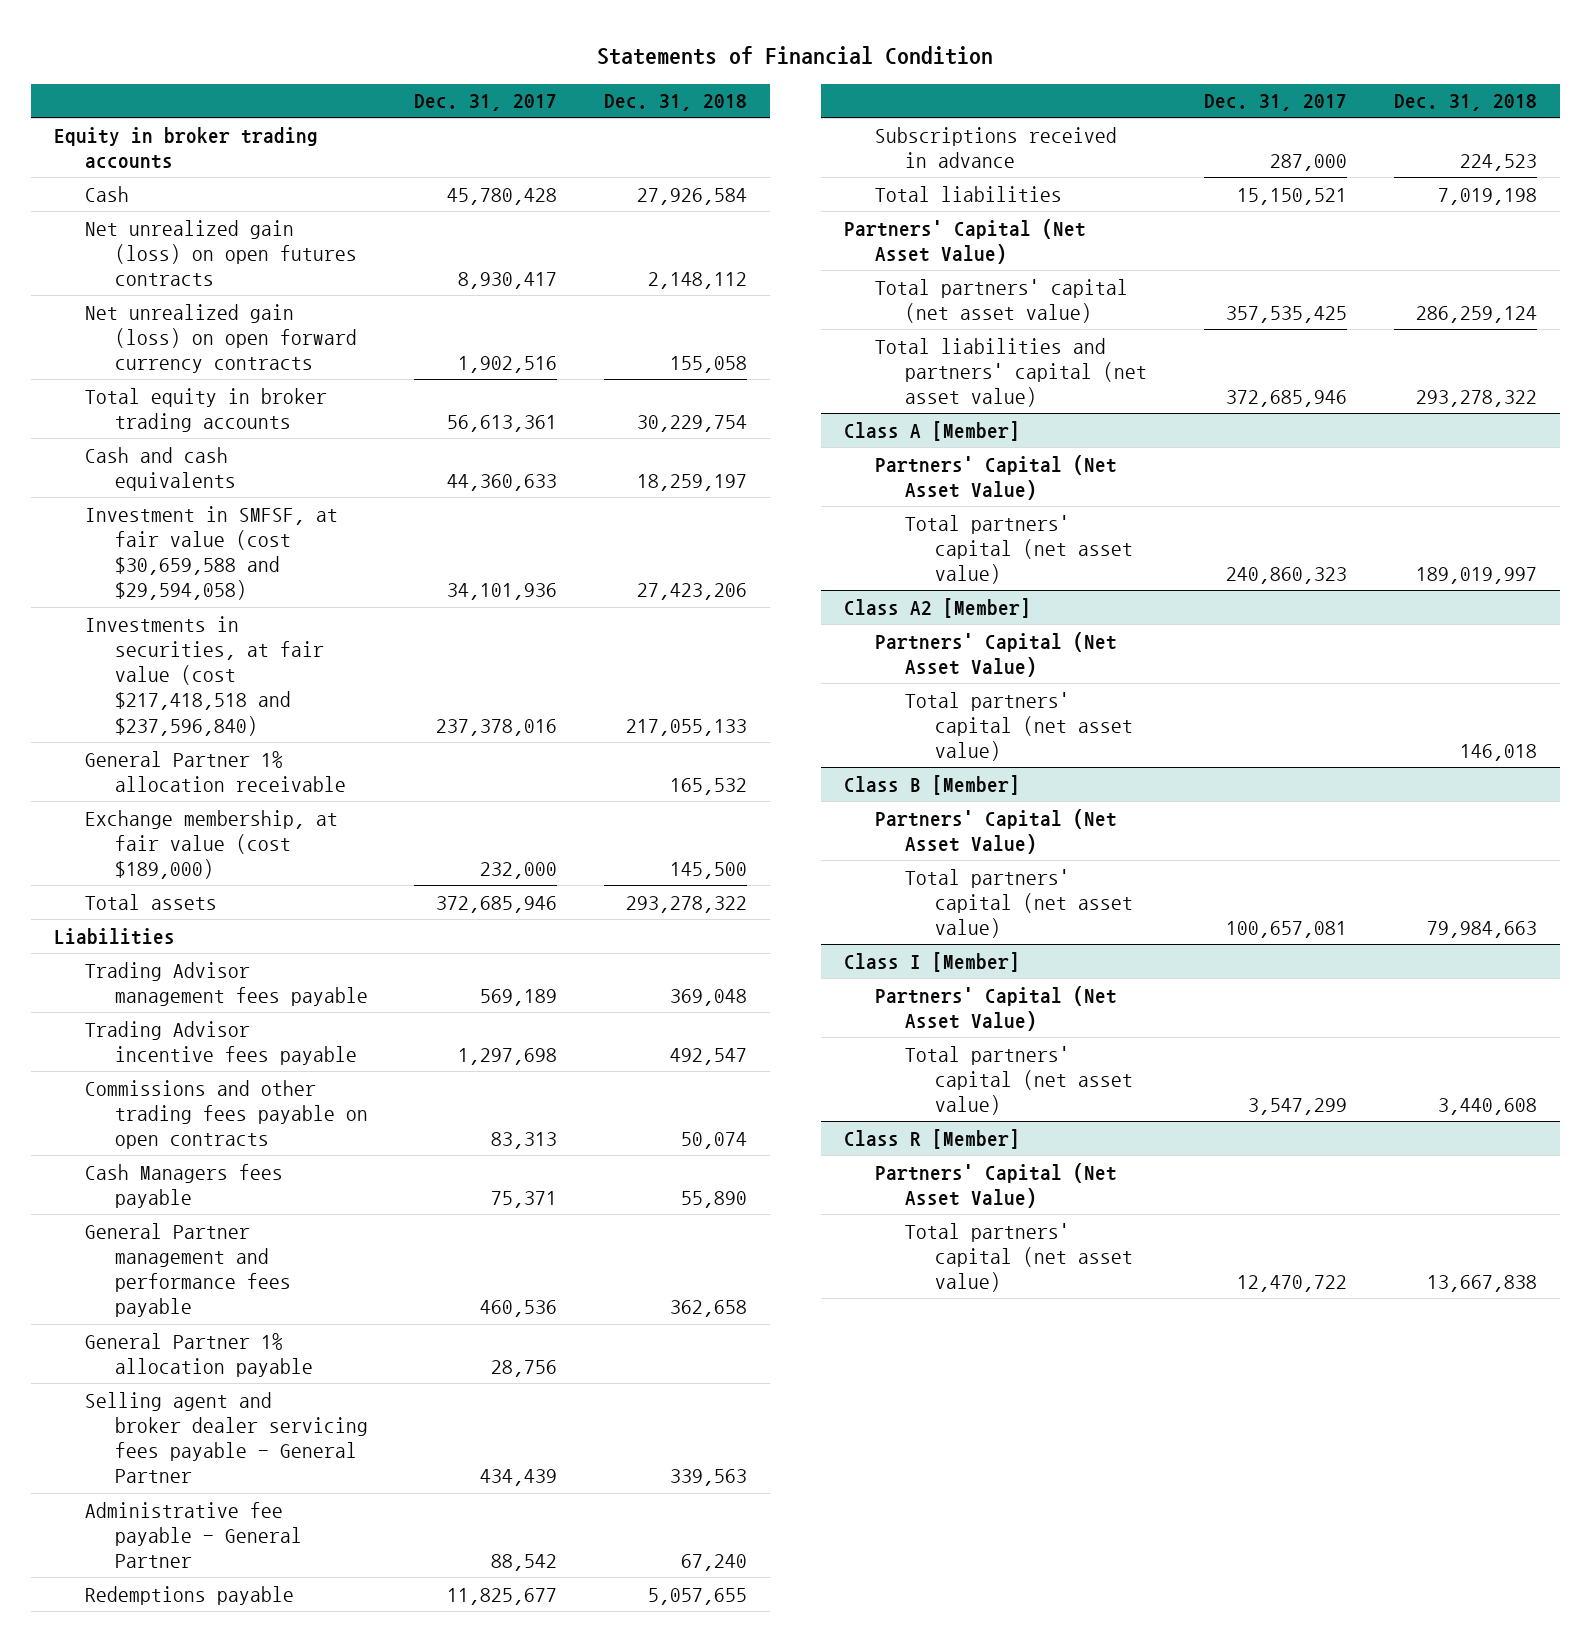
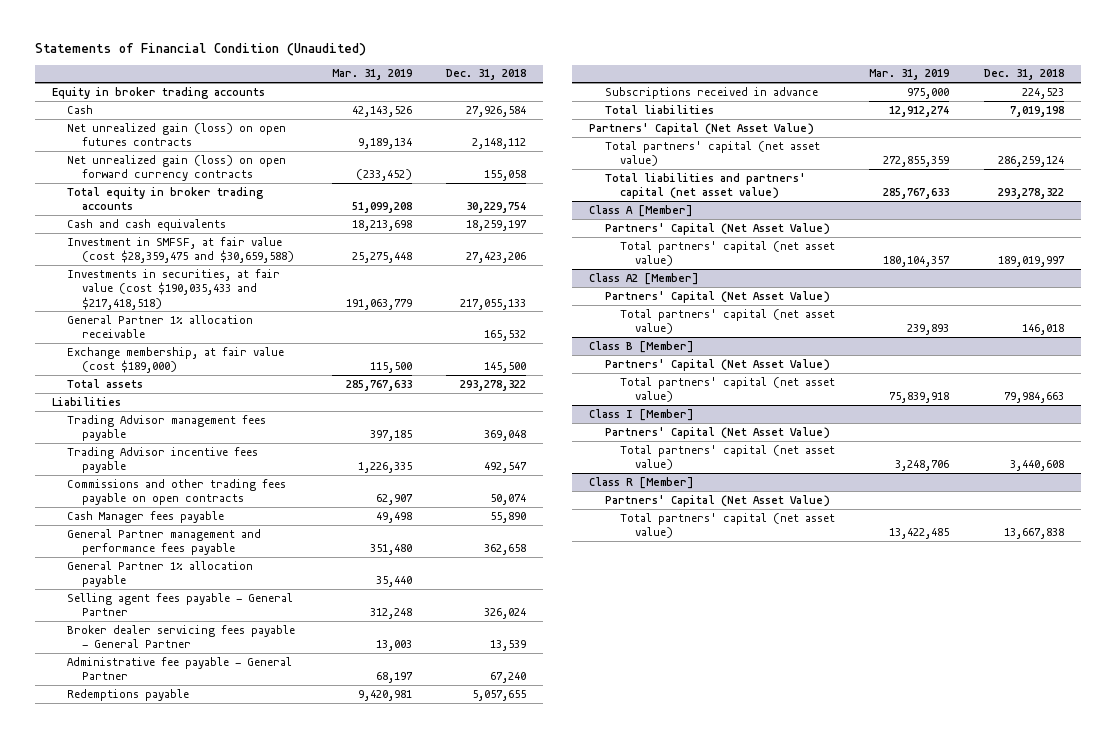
[597,46,994,66] Statements of Financial Condition -> [34,42,366,56] Statements of Financial Condition (Unaudited)
[414,94,558,112] Dec. 31, 2017 -> none
none -> [331,69,412,81] Mar. 31, 2019
[84,505,338,601] Investment in SMFSF, at fair value (cost $30,659,588 and $29,594,058) -> [67,236,295,264] Investment in SMFSF, at fair value (cost $28,359,475 and $30,659,588)
[84,615,324,736] Investments in securities, at fair value (cost $217,418,518 and $237,596,840) -> [67,268,281,310] Investments in securities, at fair value (cost $190,035,433 and $217,418,518)
[84,1163,283,1208] Cash Managers fees payable -> [67,510,225,523] Cash Manager fees payable
none -> [67,592,294,617] Selling agent fees payable - General Partner
[84,1391,368,1484] Selling agent and broker dealer servicing fees payable - General Partner -> [67,624,296,649] Broker dealer servicing fees payable - General Partner
[669,1469,747,1487] 339,563 -> [489,640,526,652] 13,539

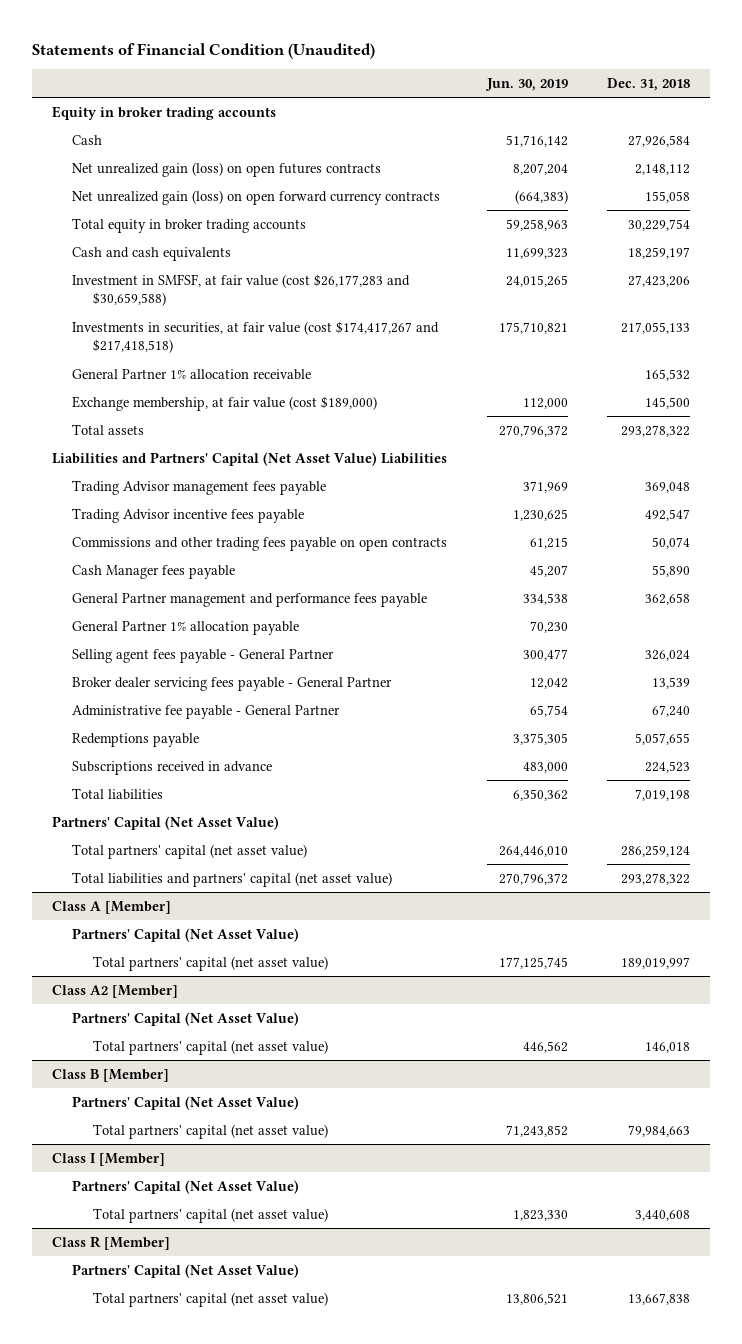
[331,69,412,81] Mar. 31, 2019 -> none
none -> [484,77,568,91] Jun. 30, 2019
[67,236,295,264] Investment in SMFSF, at fair value (cost $28,359,475 and $30,659,588) -> [72,273,411,307] Investment in SMFSF, at fair value (cost $26,177,283 and $30,659,588)
[67,268,281,310] Investments in securities, at fair value (cost $190,035,433 and $217,418,518) -> [72,320,440,354] Investments in securities, at fair value (cost $174,417,267 and $217,418,518)
[51,396,121,406] Liabilities -> none
none -> [51,451,447,466] Liabilities and Partners' Capital (Net Asset Value) Liabilities

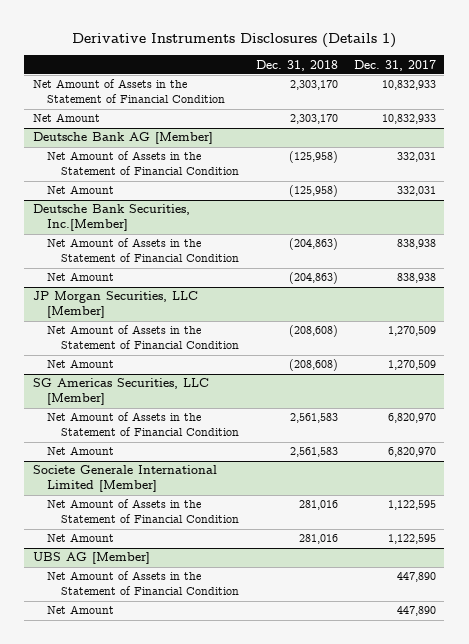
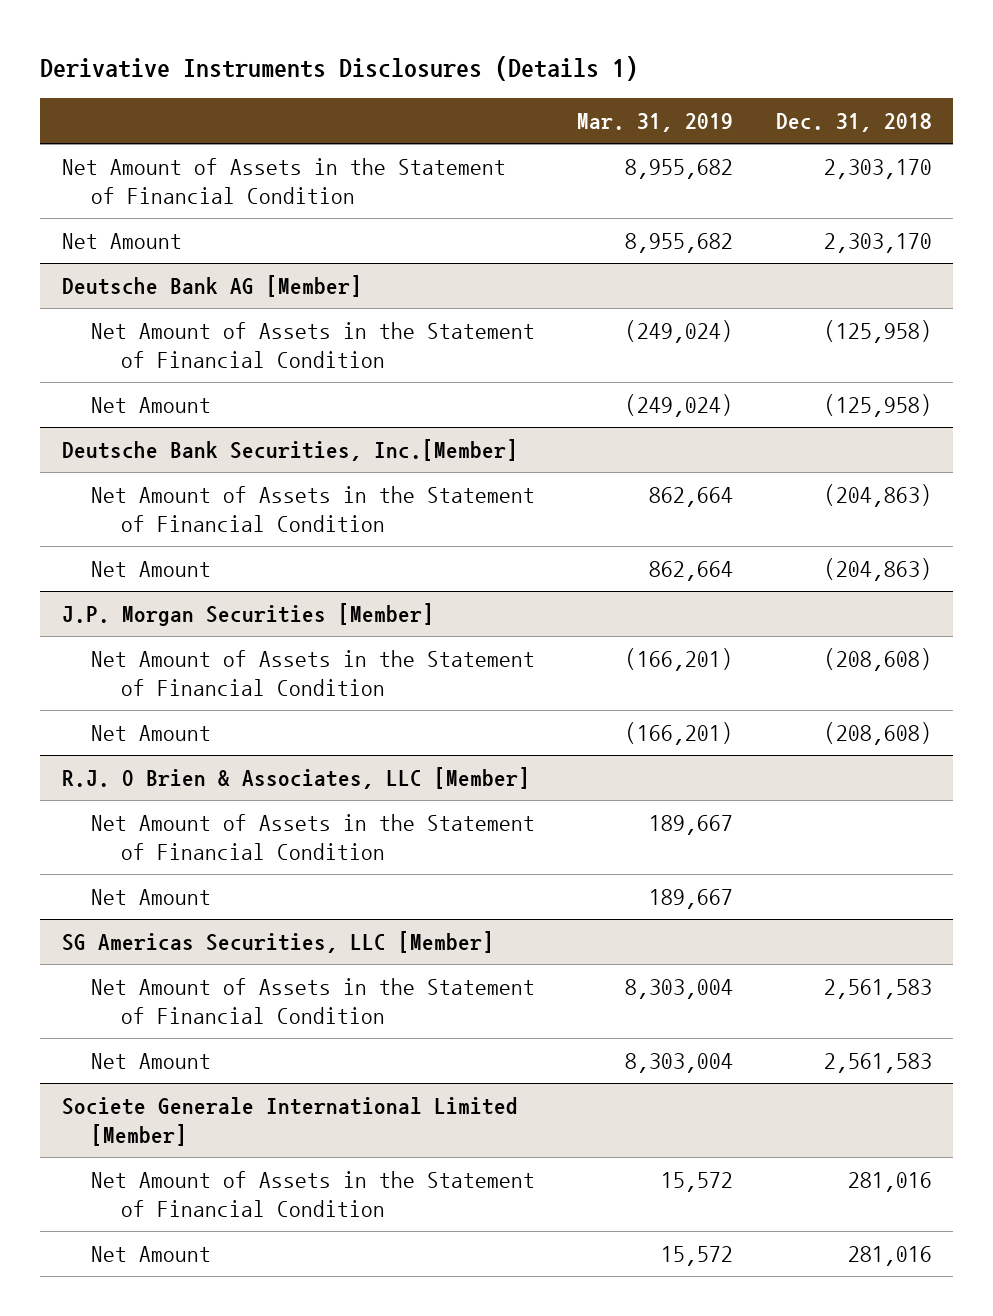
[354,59,437,71] Dec. 31, 2017 -> none
none -> [577,113,734,133] Mar. 31, 2019
[32,291,198,319] JP Morgan Securities, LLC [Member] -> [61,602,434,626] J.P. Morgan Securities [Member]
none -> [61,766,530,789] R.J. O Brien & Associates, LLC [Member]
none -> [91,813,536,861] Net Amount of Assets in the Statement of Financial Condition
none -> [91,888,212,905] Net Amount
[32,552,150,565] UBS AG [Member] -> none
[46,571,240,596] Net Amount of Assets in the Statement of Financial Condition -> none
[46,605,114,615] Net Amount -> none

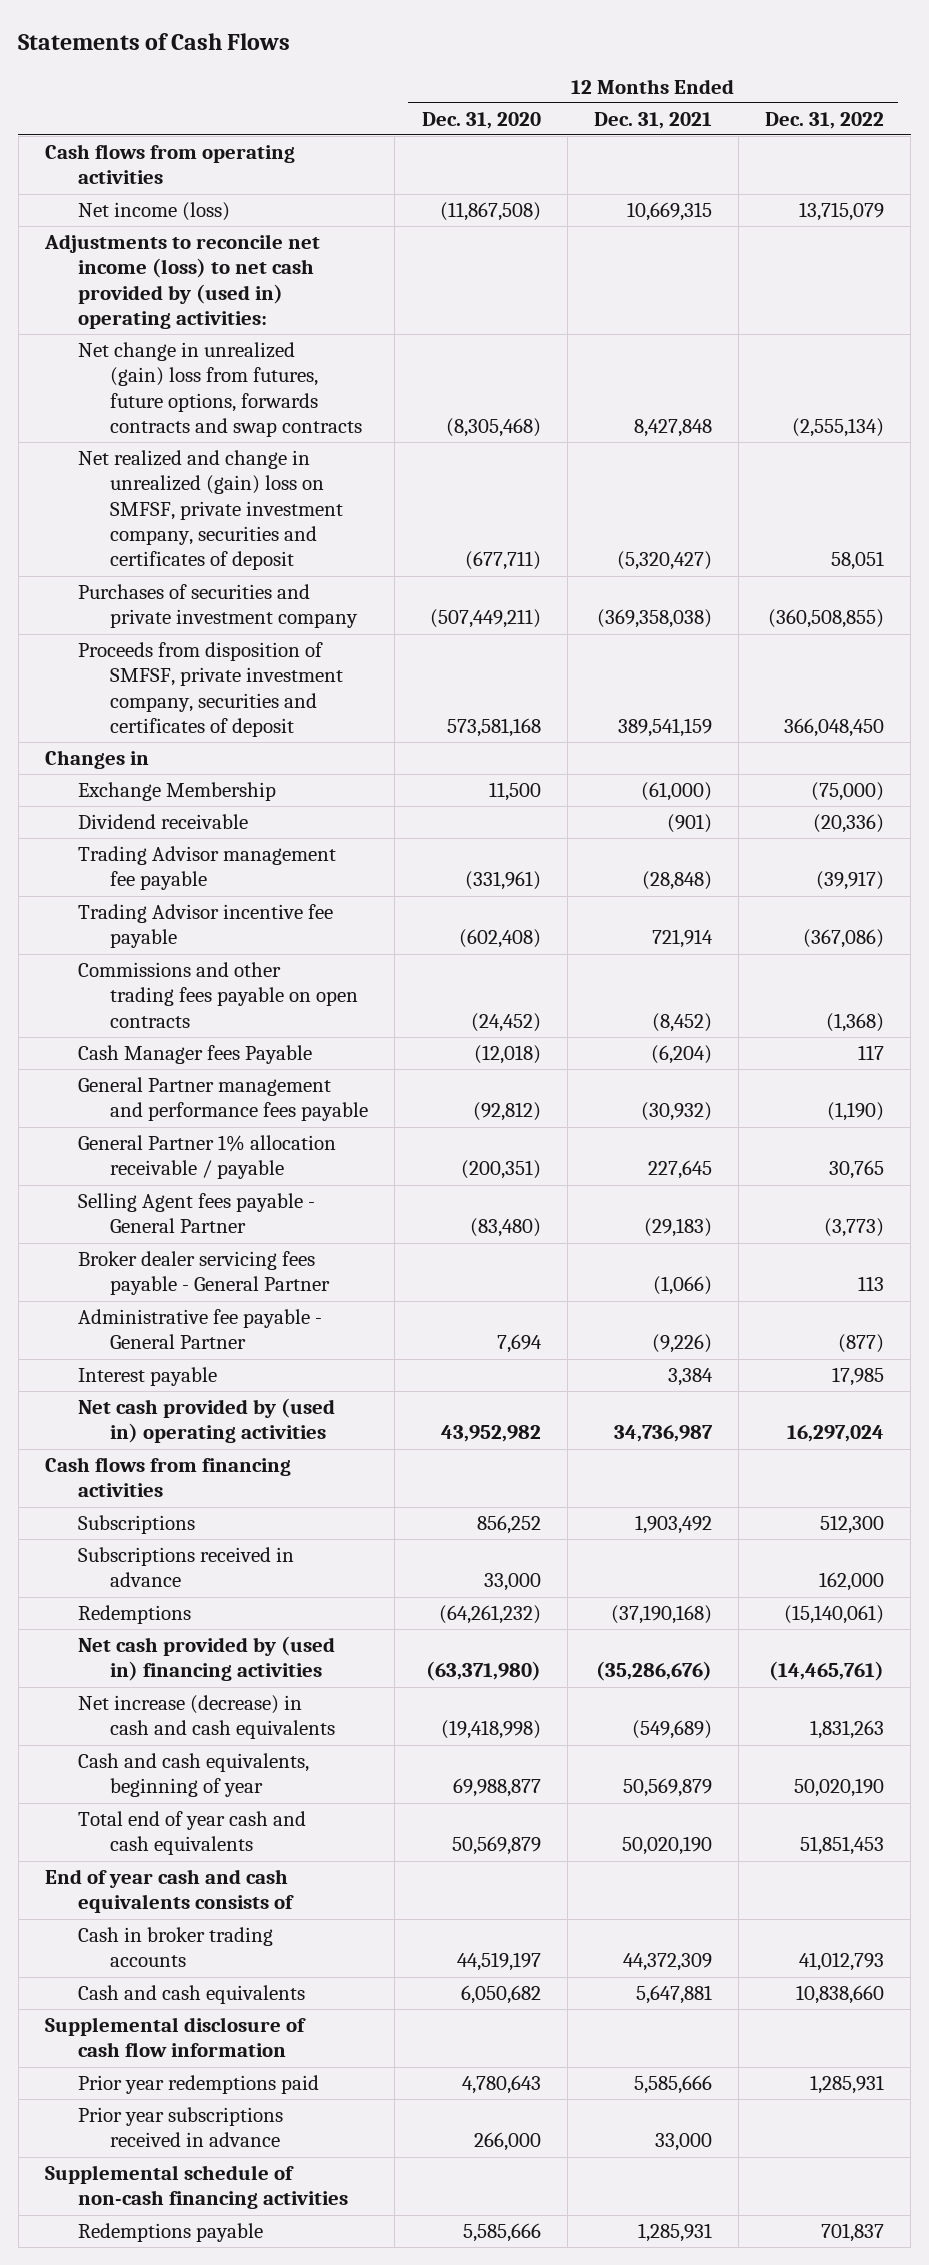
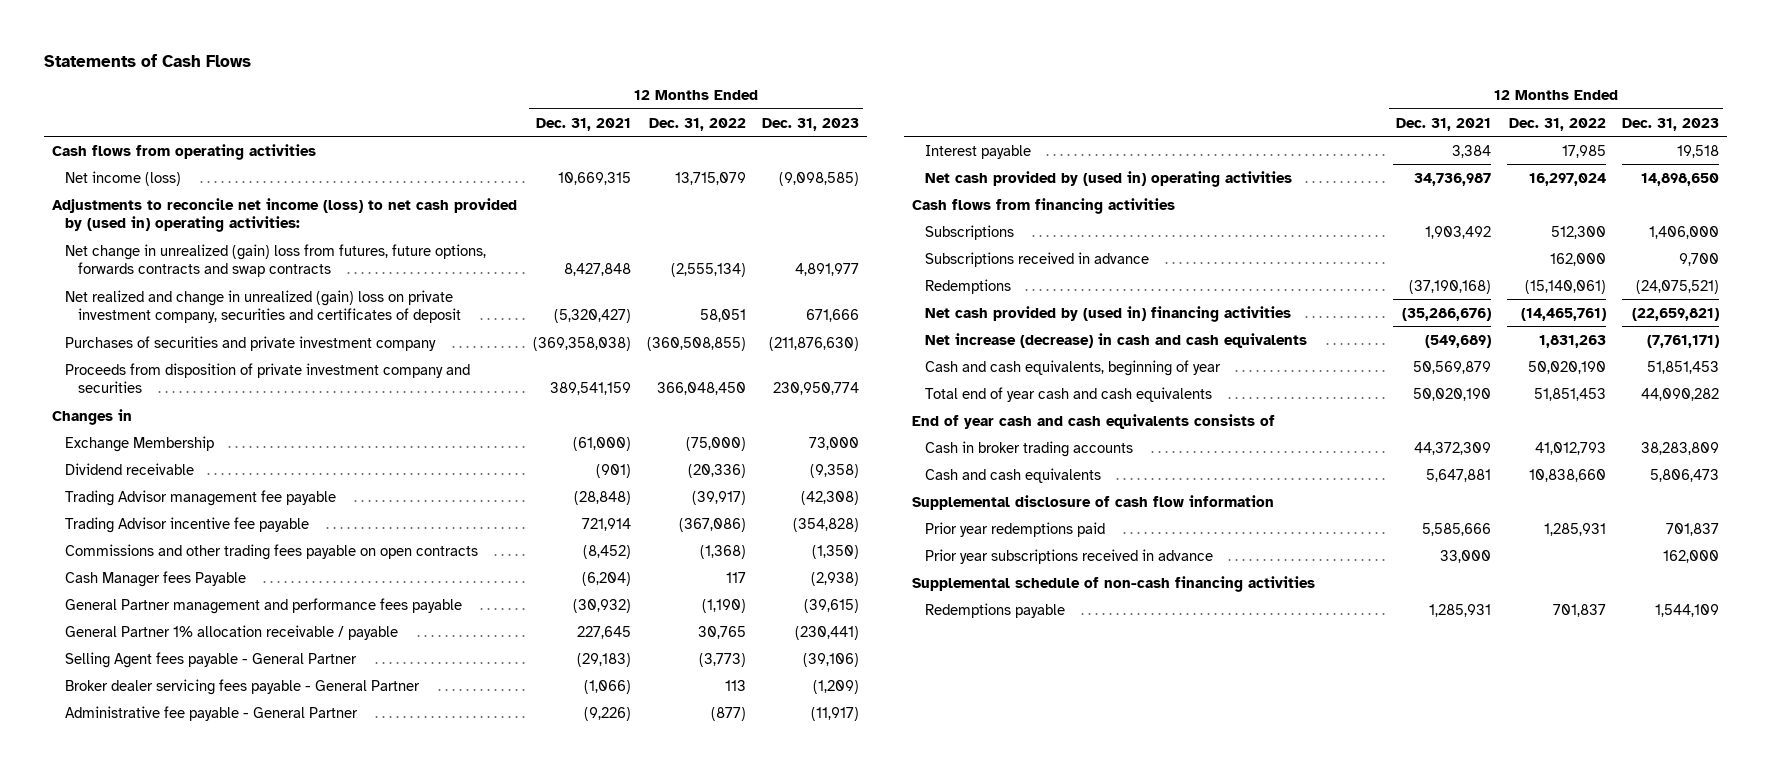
[421,111,541,129] Dec. 31, 2020 -> none
none -> [762,117,860,131] Dec. 31, 2023
[77,450,344,571] Net realized and change in unrealized (gain) loss on SMFSF, private investment company, securities and certificates of deposit -> [65,289,462,323] Net realized and change in unrealized (gain) loss on private investment company, securities and certificates of deposit
[77,642,344,738] Proceeds from disposition of SMFSF, private investment company, securities and certificates of deposit -> [65,362,471,393] Proceeds from disposition of private investment company and securities

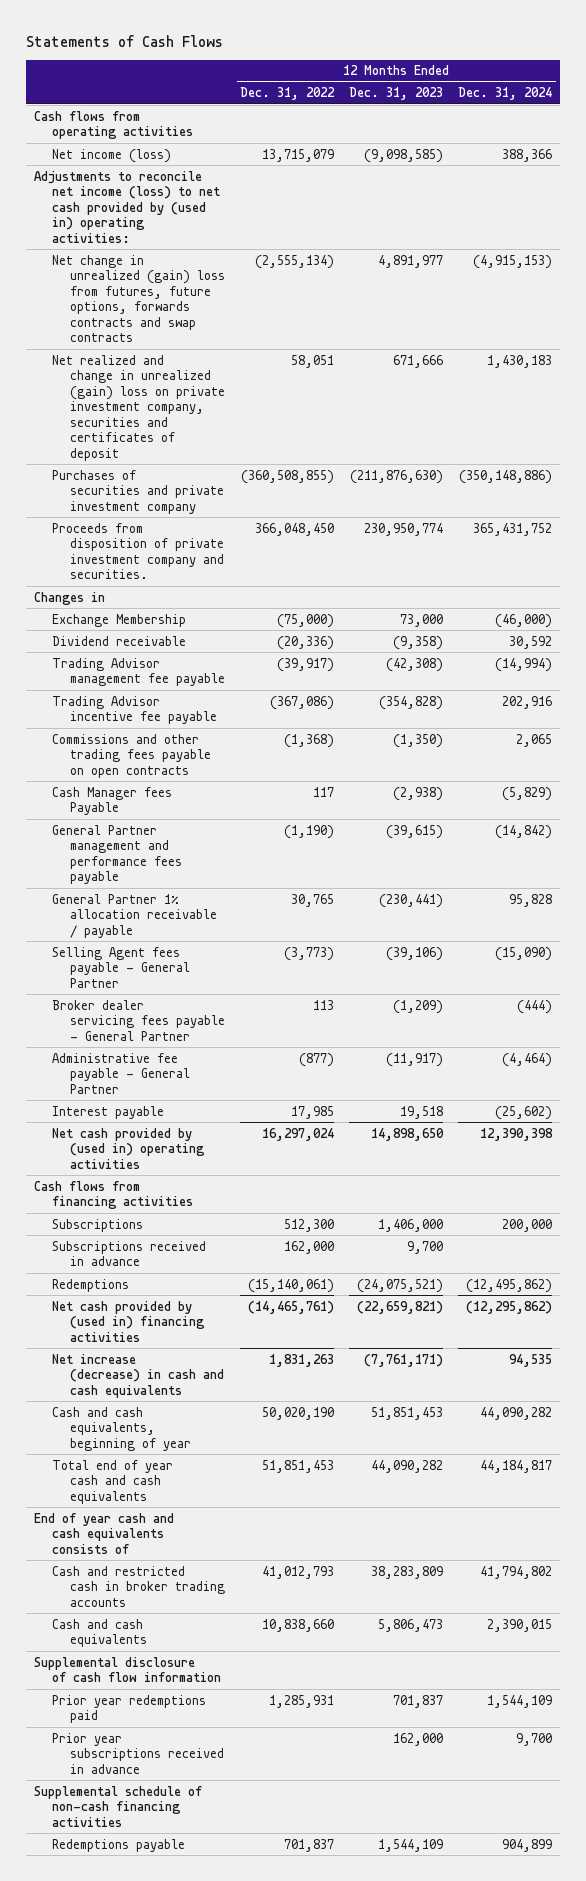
[536,117,632,131] Dec. 31, 2021 -> none
none -> [458,87,553,101] Dec. 31, 2024
[65,362,471,393] Proceeds from disposition of private investment company and securities -> [52,522,225,580] Proceeds from disposition of private investment company and securities.
[924,440,1133,457] Cash in broker trading accounts -> [52,1565,226,1607] Cash and restricted cash in broker trading accounts

